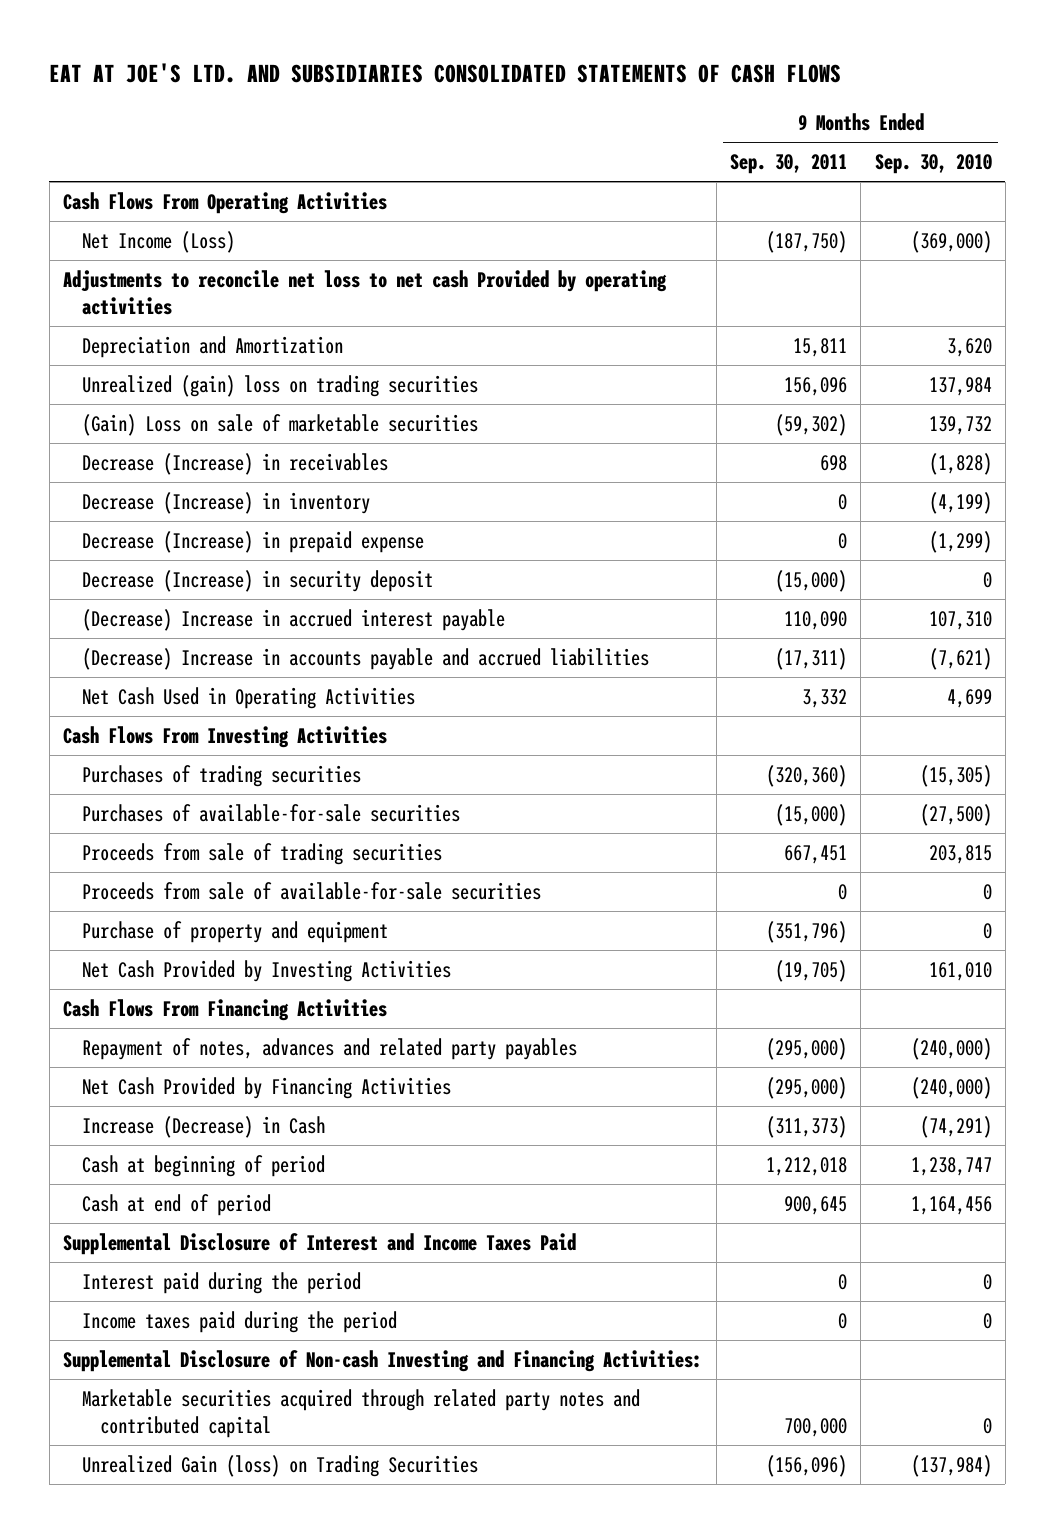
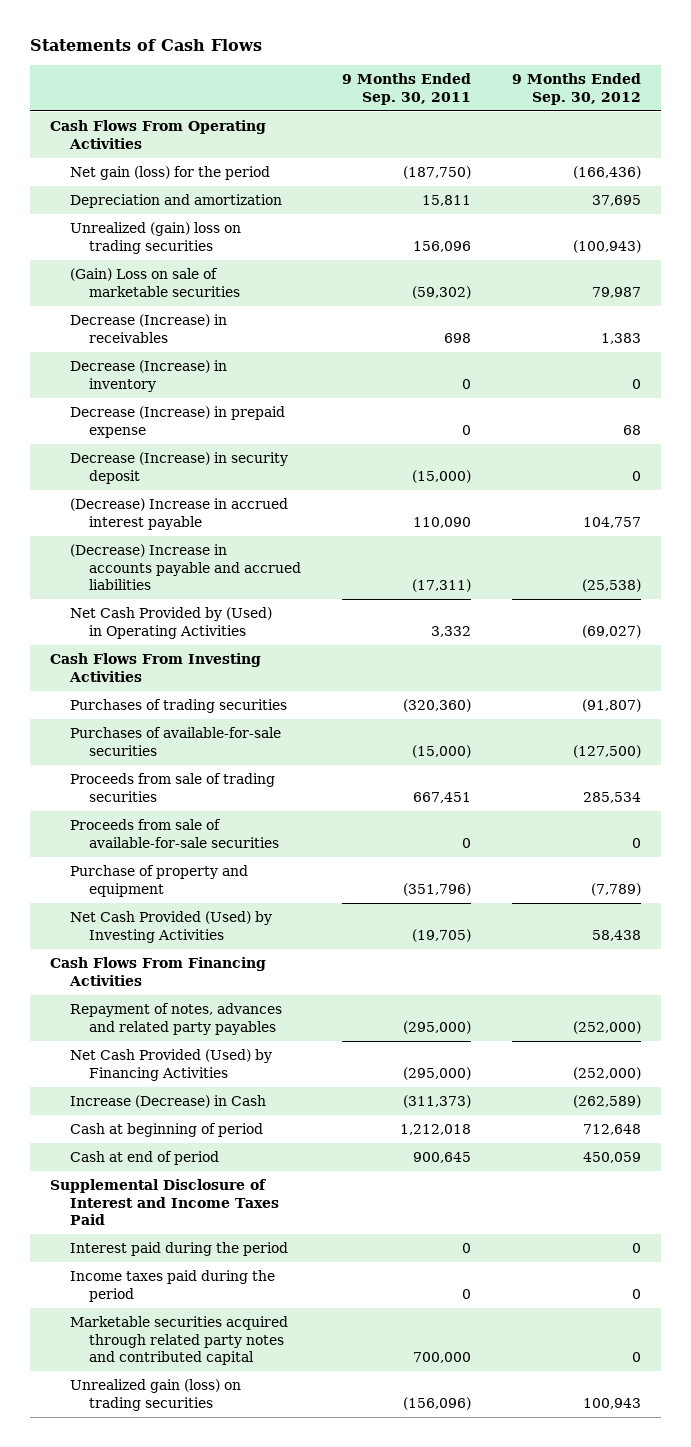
[49,63,842,84] EAT AT JOE'S LTD. AND SUBSIDIARIES CONSOLIDATED STATEMENTS OF CASH FLOWS -> [29,39,262,52] Statements of Cash Flows
[874,154,992,175] Sep. 30, 2010 -> none
none -> [511,73,641,105] 9 Months Ended Sep. 30, 2012
[63,269,668,315] Adjustments to reconcile net loss to net cash Provided by operating activities -> none
[81,230,235,253] Net Income (Loss) -> [69,166,270,181] Net gain (loss) for the period
[81,335,343,358] Depreciation and Amortization -> [69,194,282,209] Depreciation and amortization
[81,686,415,709] Net Cash Used in Operating Activities -> [69,607,272,639] Net Cash Provided by (Used) in Operating Activities
[81,959,451,982] Net Cash Provided by Investing Activities -> [69,911,272,943] Net Cash Provided (Used) by Investing Activities
[81,1076,451,1099] Net Cash Provided by Financing Activities -> [69,1049,272,1081] Net Cash Provided (Used) by Financing Activities
[63,1349,703,1372] Supplemental Disclosure of Non-cash Investing and Financing Activities: -> none
[81,1454,478,1477] Unrealized Gain (loss) on Trading Securities -> [69,1379,241,1411] Unrealized gain (loss) on trading securities

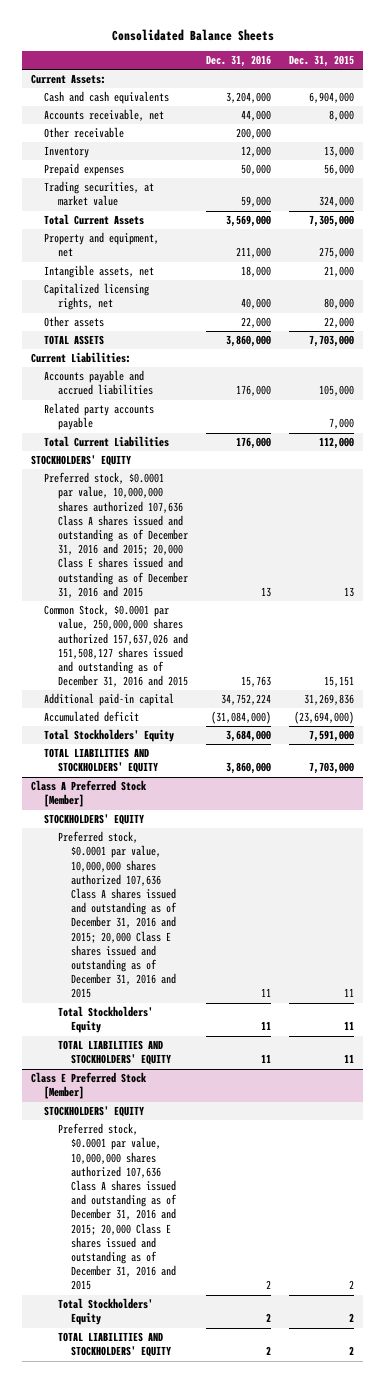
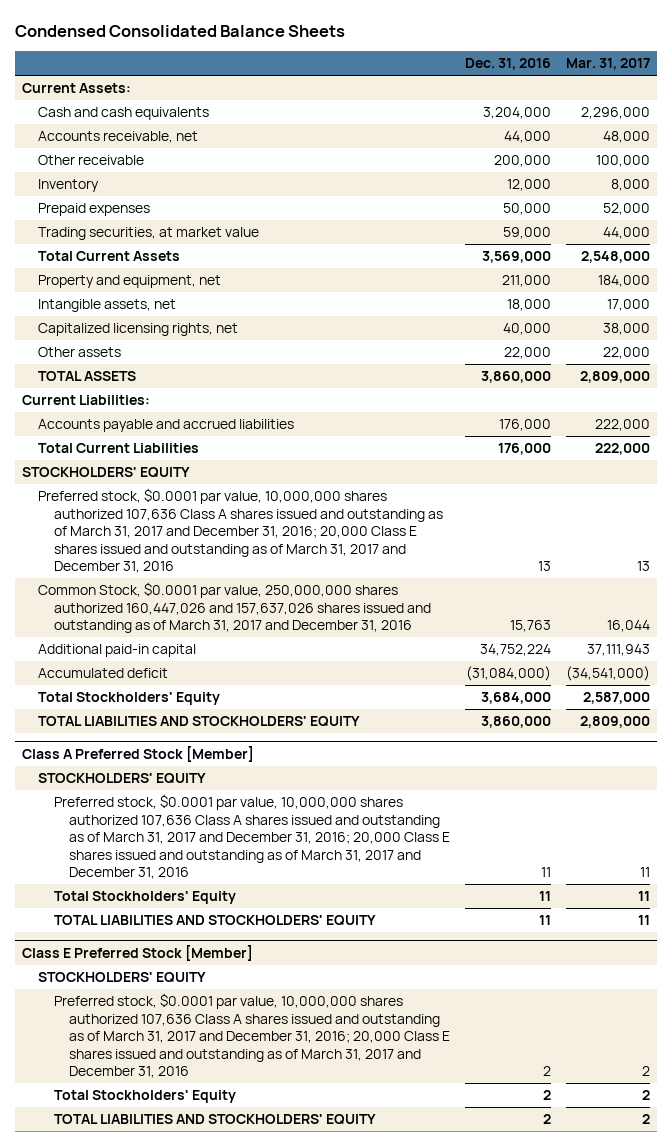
[111,28,274,41] Consolidated Balance Sheets -> [14,24,345,37] Condensed Consolidated Balance Sheets
[289,55,355,68] Dec. 31, 2015 -> none
none -> [566,58,651,71] Mar. 31, 2017
[44,403,155,431] Related party accounts payable -> none
[44,472,188,598] Preferred stock, $0.0001 par value, 10,000,000 shares authorized 107,636 Class A shares issued and outstanding as of December 31, 2016 and 2015; 20,000 Class E shares issued and outstanding as of December 31, 2016 and 2015 -> [37,488,443,574] Preferred stock, $0.0001 par value, 10,000,000 shares authorized 107,636 Class A shares issued and outstanding as of March 31, 2017 and December 31, 2016; 20,000 Class E shares issued and outstanding as of March 31, 2017 and December 31, 2016
[44,604,188,688] Common Stock, $0.0001 par value, 250,000,000 shares authorized 157,637,026 and 151,508,127 shares issued and outstanding as of December 31, 2016 and 2015 -> [37,582,431,634] Common Stock, $0.0001 par value, 250,000,000 shares authorized 160,447,026 and 157,637,026 shares issued and outstanding as of March 31, 2017 and December 31, 2016
[57,831,178,999] Preferred stock, $0.0001 par value, 10,000,000 shares authorized 107,636 Class A shares issued and outstanding as of December 31, 2016 and 2015; 20,000 Class E shares issued and outstanding as of December 31, 2016 and 2015 -> [53,794,451,880] Preferred stock, $0.0001 par value, 10,000,000 shares authorized 107,636 Class A shares issued and outstanding as of March 31, 2017 and December 31, 2016; 20,000 Class E shares issued and outstanding as of March 31, 2017 and December 31, 2016
[57,1123,178,1291] Preferred stock, $0.0001 par value, 10,000,000 shares authorized 107,636 Class A shares issued and outstanding as of December 31, 2016 and 2015; 20,000 Class E shares issued and outstanding as of December 31, 2016 and 2015 -> [53,993,451,1079] Preferred stock, $0.0001 par value, 10,000,000 shares authorized 107,636 Class A shares issued and outstanding as of March 31, 2017 and December 31, 2016; 20,000 Class E shares issued and outstanding as of March 31, 2017 and December 31, 2016

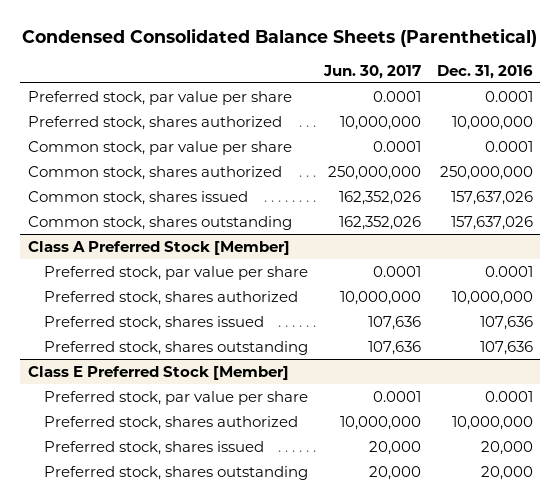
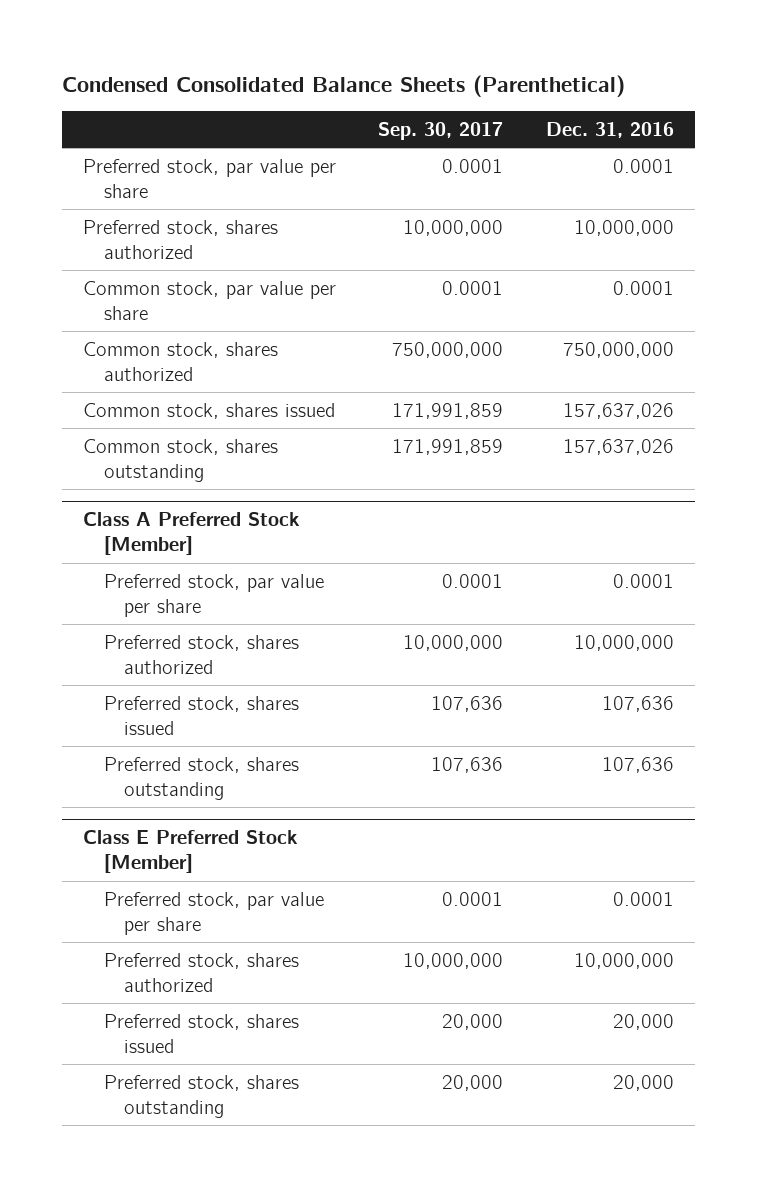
[322,64,421,79] Jun. 30, 2017 -> none
none -> [378,121,504,140] Sep. 30, 2017
[439,165,533,180] 250,000,000 -> [562,341,674,358] 750,000,000

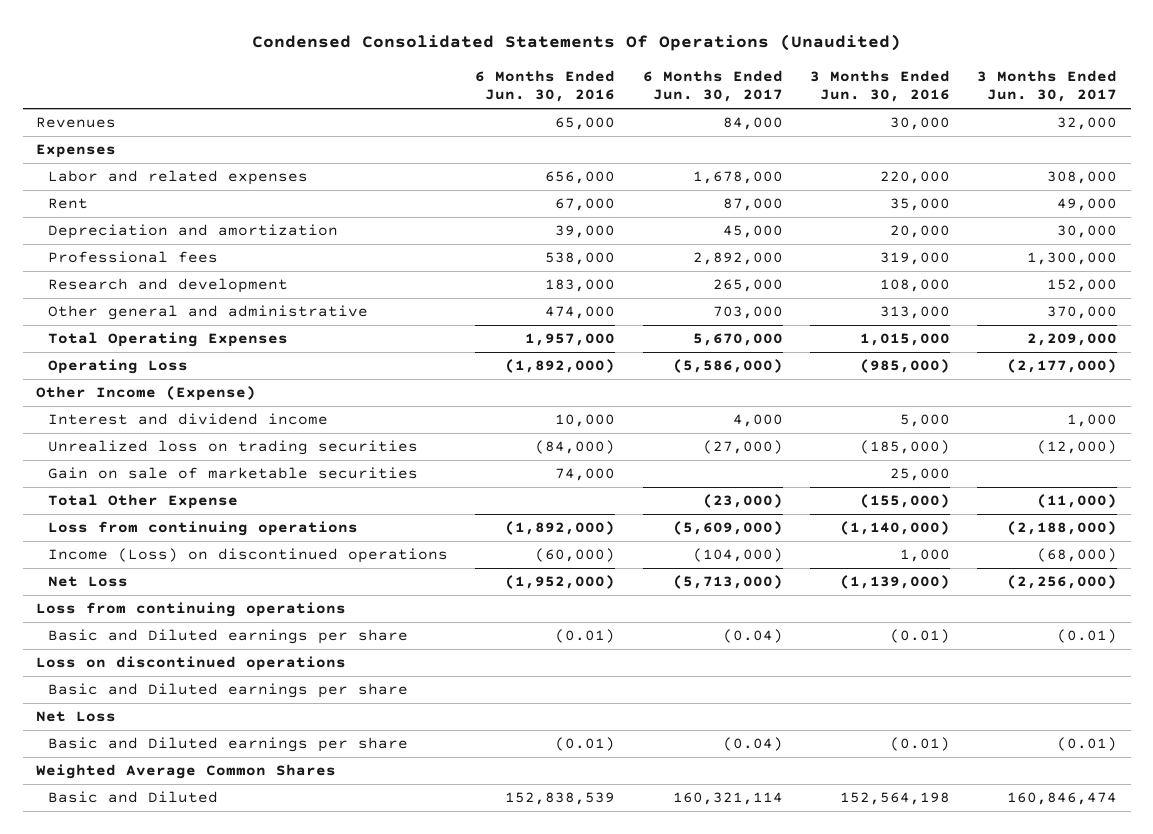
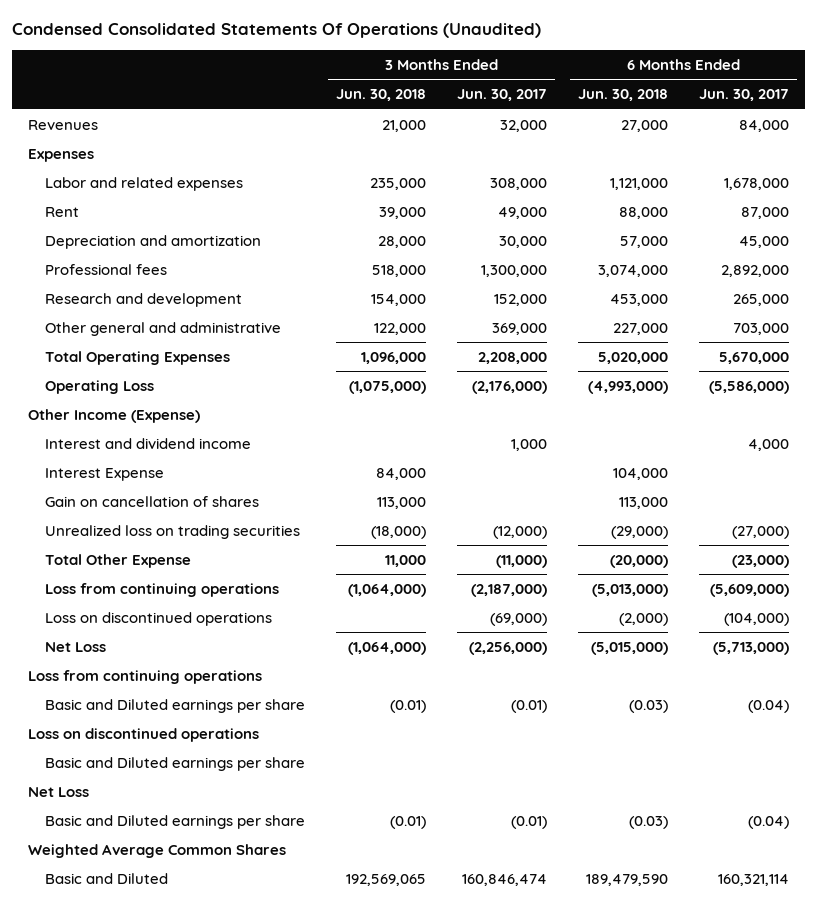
[475,69,616,103] 6 Months Ended Jun. 30, 2016 -> none
[809,69,950,103] 3 Months Ended Jun. 30, 2016 -> none
none -> [336,89,427,102] Jun. 30, 2018
none -> [578,89,669,102] Jun. 30, 2018
[1047,306,1118,320] 370,000 -> [492,322,548,335] 369,000
[1027,333,1118,347] 2,209,000 -> [478,351,548,364] 2,208,000
[1007,359,1118,374] (2,177,000) -> [472,380,548,394] (2,176,000)
none -> [45,467,165,481] Interest Expense
none -> [45,495,260,507] Gain on cancellation of shares
[48,467,419,480] Gain on sale of marketable securities -> none
[1007,521,1118,536] (2,188,000) -> [471,583,548,597] (2,187,000)
[48,548,449,564] Income (Loss) on discontinued operations -> [45,611,273,626] Loss on discontinued operations
[1037,548,1118,563] (68,000) -> [490,612,548,626] (69,000)

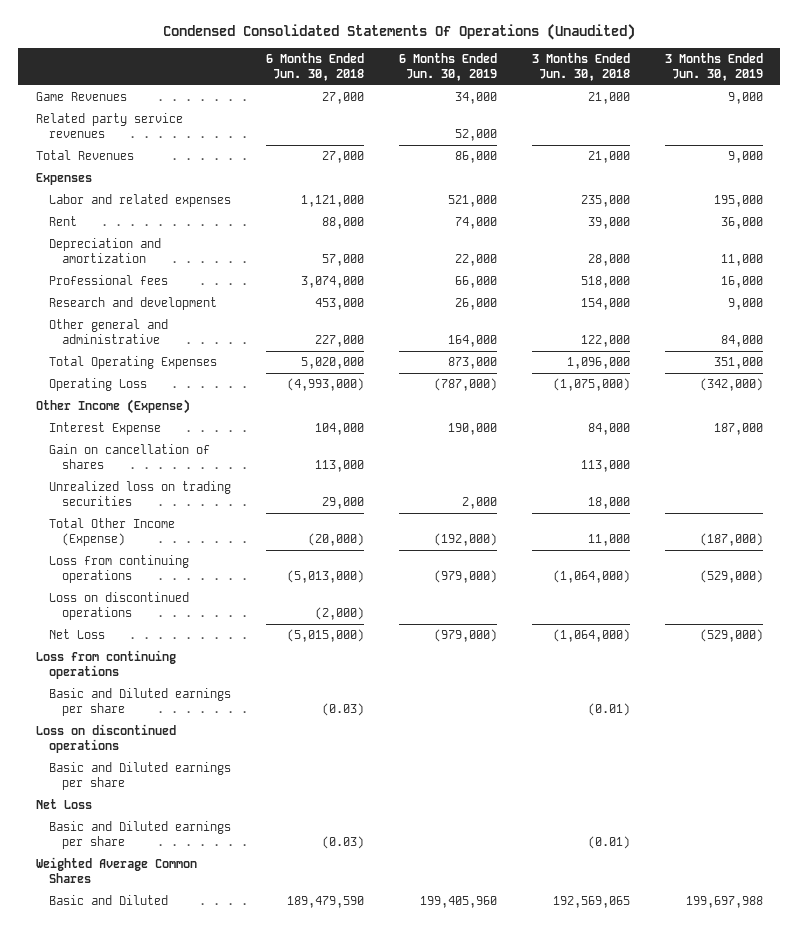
[457,89,548,102] Jun. 30, 2017 -> none
[699,89,790,102] Jun. 30, 2017 -> none
none -> [398,53,497,81] 6 Months Ended Jun. 30, 2019
none -> [664,53,763,81] 3 Months Ended Jun. 30, 2019
none -> [35,91,127,101] Game Revenues
none -> [35,112,183,138] Related party service revenues
[27,119,98,130] Revenues -> [35,149,134,160] Total Revenues
[45,437,252,449] Interest and dividend income -> none
[371,525,427,539] (18,000) -> [587,496,630,509] 18,000
[611,525,669,539] (29,000) -> [321,496,364,509] 29,000
[45,553,192,568] Total Other Expense -> [48,517,175,546] Total Other Income (Expense)

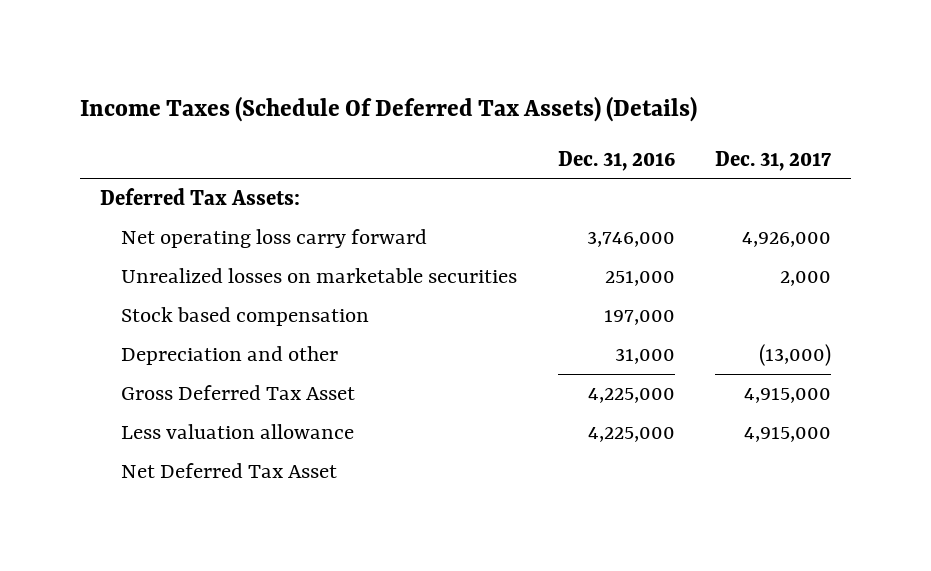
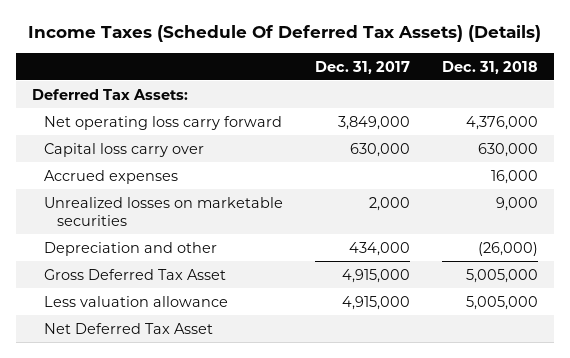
[557,150,675,171] Dec. 31, 2016 -> none
none -> [442,60,539,74] Dec. 31, 2018
[741,232,831,248] 4,926,000 -> [338,115,411,130] 3,849,000
none -> [44,142,205,157] Capital loss carry over
none -> [44,169,179,184] Accrued expenses
[121,307,370,327] Stock based compensation -> none
[758,344,831,367] (13,000) -> [349,241,411,256] 434,000

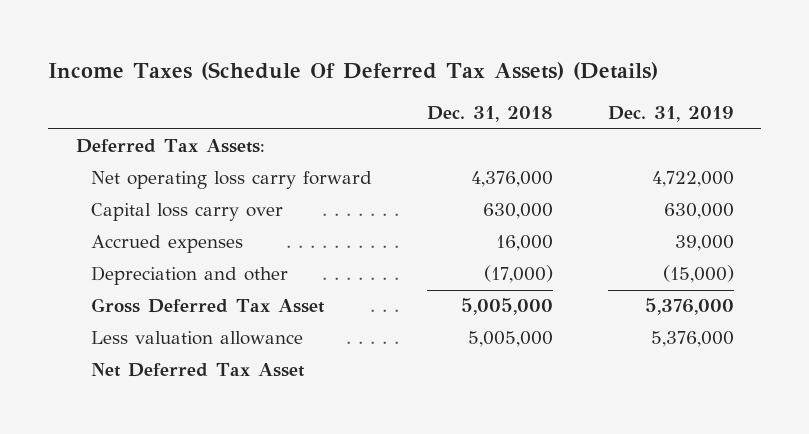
[315,60,411,74] Dec. 31, 2017 -> none
none -> [607,106,734,123] Dec. 31, 2019
[44,196,284,227] Unrealized losses on marketable securities -> none
[478,241,539,256] (26,000) -> [483,265,553,284] (17,000)

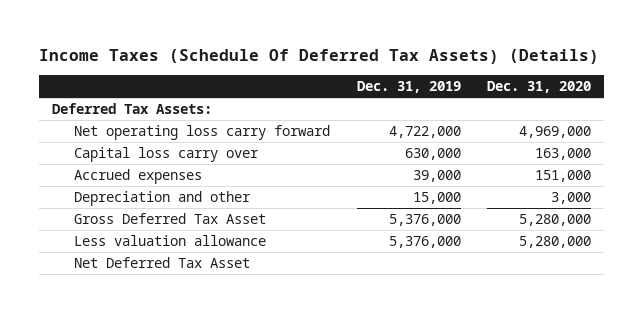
[426,106,553,123] Dec. 31, 2018 -> none
none -> [486,80,591,93] Dec. 31, 2020
[662,265,734,284] (15,000) -> [412,192,461,205] 15,000

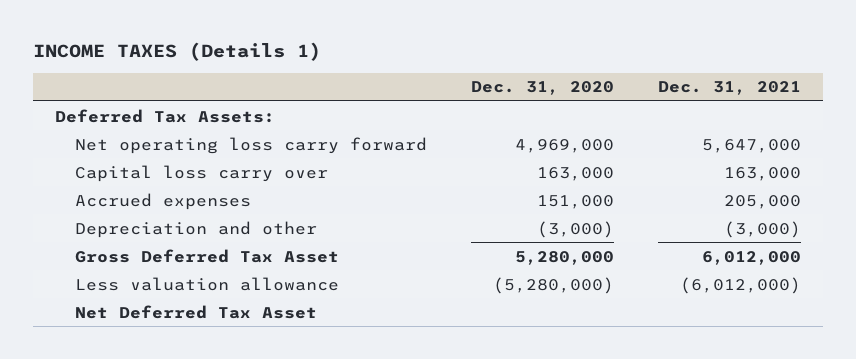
[39,48,600,64] Income Taxes (Schedule Of Deferred Tax Assets) (Details) -> [33,42,322,62] INCOME TAXES (Details 1)
[356,80,461,93] Dec. 31, 2019 -> none
none -> [657,81,801,96] Dec. 31, 2021
[550,192,591,205] 3,000 -> [537,220,615,238] (3,000)
[518,236,591,249] 5,280,000 -> [493,276,615,294] (5,280,000)

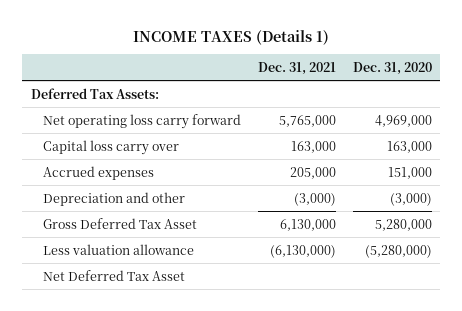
[701,138,801,153] 5,647,000 -> [278,114,336,127] 5,765,000
[701,250,801,265] 6,012,000 -> [279,218,336,231] 6,130,000
[679,276,801,294] (6,012,000) -> [269,244,336,258] (6,130,000)

